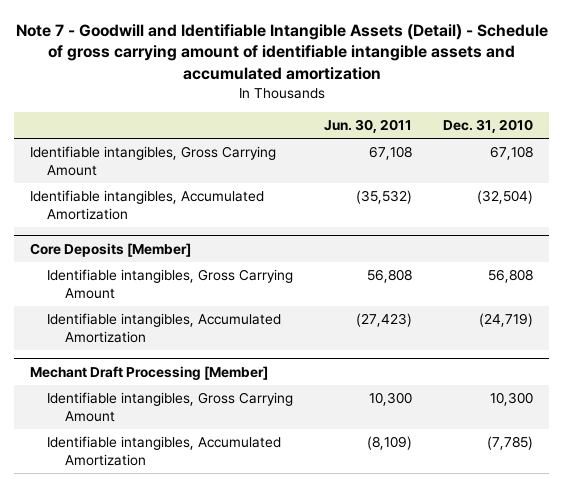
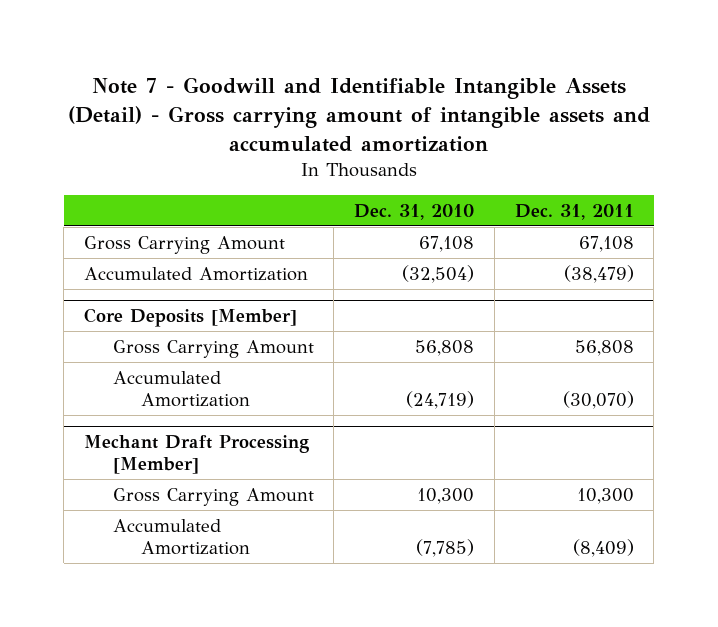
[15,23,548,80] Note 7 - Goodwill and Identifiable Intangible Assets (Detail) - Schedule of gross carrying amount of identifiable intangible assets and accumulated amortization -> [67,76,650,152] Note 7 - Goodwill and Identifiable Intangible Assets (Detail) - Gross carrying amount of intangible assets and accumulated amortization
[324,118,413,133] Jun. 30, 2011 -> none
none -> [514,203,634,220] Dec. 31, 2011
[29,146,276,176] Identifiable intangibles, Gross Carrying Amount -> [83,235,285,254] Gross Carrying Amount
[29,190,264,220] Identifiable intangibles, Accumulated Amortization -> [83,266,308,281] Accumulated Amortization
[47,269,294,299] Identifiable intangibles, Gross Carrying Amount -> [112,339,314,358] Gross Carrying Amount
[47,313,282,343] Identifiable intangibles, Accumulated Amortization -> [112,370,251,408] Accumulated Amortization
[47,392,294,422] Identifiable intangibles, Gross Carrying Amount -> [112,487,314,506] Gross Carrying Amount
[47,436,282,466] Identifiable intangibles, Accumulated Amortization -> [112,518,251,556] Accumulated Amortization

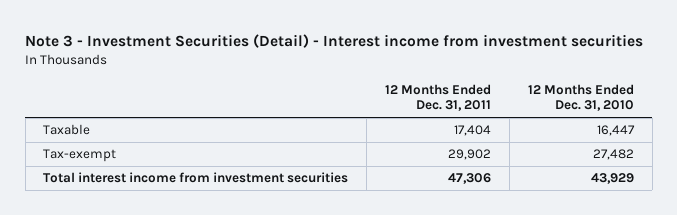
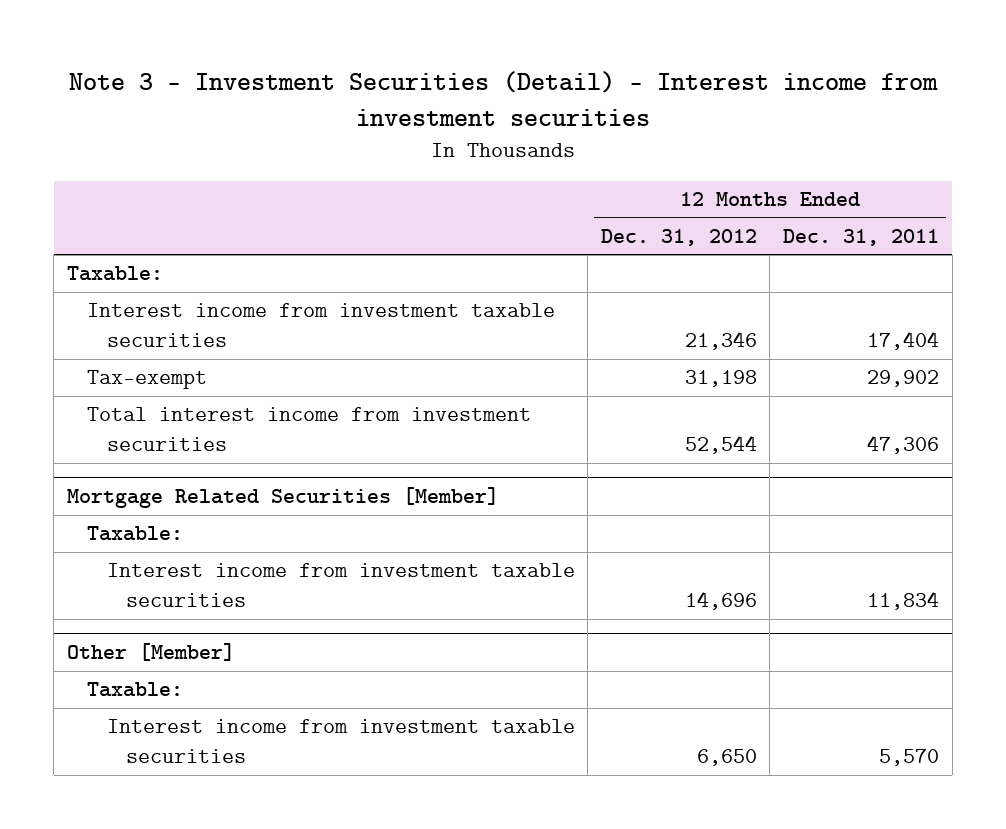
[527,83,634,112] 12 Months Ended Dec. 31, 2010 -> none
none -> [600,228,757,246] Dec. 31, 2012
none -> [67,266,164,282] Taxable:
[43,124,91,136] Taxable -> [86,303,555,348] Interest income from investment taxable securities
none -> [67,487,500,509] Mortgage Related Securities [Member]
none -> [86,526,183,542] Taxable:
none -> [106,563,575,608] Interest income from investment taxable securities
none -> [67,643,236,662] Other [Member]
none -> [86,682,183,698] Taxable:
none -> [106,719,575,764] Interest income from investment taxable securities

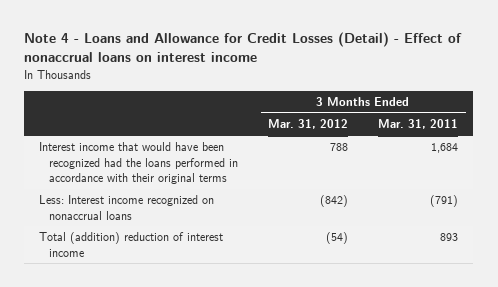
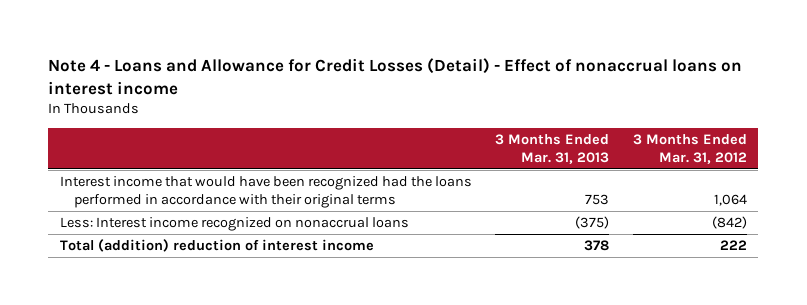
[378,119,459,130] Mar. 31, 2011 -> none
none -> [495,134,610,164] 3 Months Ended Mar. 31, 2013
[330,143,349,152] 788 -> [713,193,747,206] 1,064
[326,232,349,245] (54) -> [719,240,747,251] 222

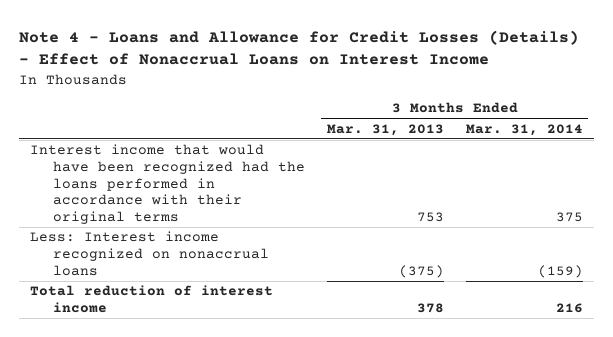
[48,57,743,95] Note 4 - Loans and Allowance for Credit Losses (Detail) - Effect of nonaccrual loans on interest income -> [19,29,580,66] Note 4 - Loans and Allowance for Credit Losses (Details) - Effect of Nonaccrual Loans on Interest Income
[632,134,747,164] 3 Months Ended Mar. 31, 2012 -> none
none -> [465,123,583,136] Mar. 31, 2014
[59,239,374,253] Total (addition) reduction of interest income -> [30,285,274,314] Total reduction of interest income

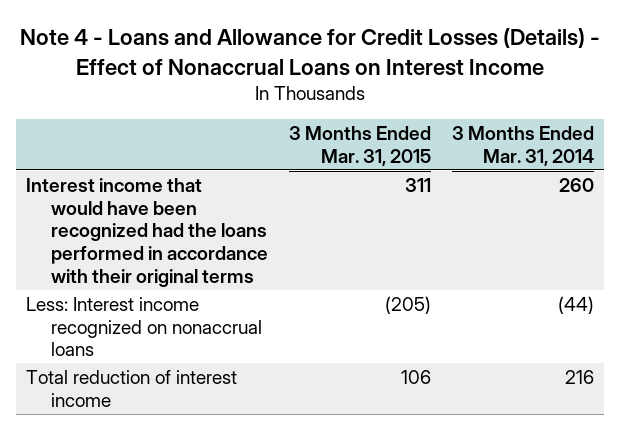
[326,123,444,136] Mar. 31, 2013 -> none
none -> [288,125,431,166] 3 Months Ended Mar. 31, 2015
[555,212,583,223] 375 -> [558,177,594,192] 260
[537,264,583,278] (159) -> [557,295,594,314] (44)

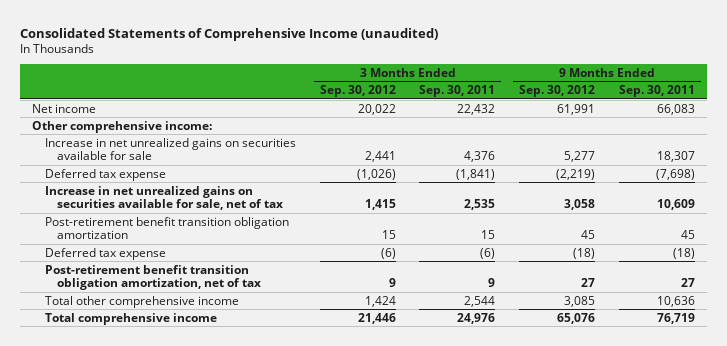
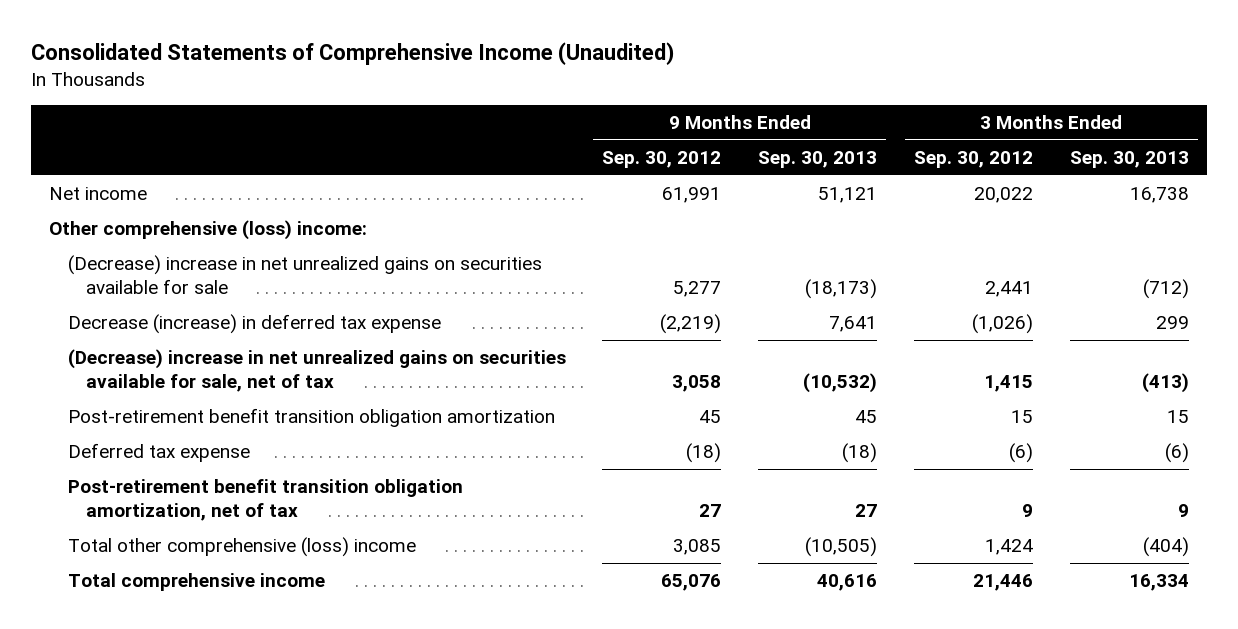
[20,27,439,41] Consolidated Statements of Comprehensive Income (unaudited) -> [30,42,674,66] Consolidated Statements of Comprehensive Income (Unaudited)
[419,85,496,98] Sep. 30, 2011 -> none
[619,85,696,98] Sep. 30, 2011 -> none
none -> [758,151,878,169] Sep. 30, 2013
none -> [1069,151,1189,169] Sep. 30, 2013
[32,120,213,133] Other comprehensive income: -> [49,220,368,241] Other comprehensive (loss) income:
[44,137,296,161] Increase in net unrealized gains on securities available for sale -> [67,255,542,295] (Decrease) increase in net unrealized gains on securities available for sale
[44,168,166,181] Deferred tax expense -> [67,314,441,335] Decrease (increase) in deferred tax expense
[44,185,284,211] Increase in net unrealized gains on securities available for sale, net of tax -> [67,349,566,393] (Decrease) increase in net unrealized gains on securities available for sale, net of tax
[44,295,239,308] Total other comprehensive income -> [67,537,416,558] Total other comprehensive (loss) income

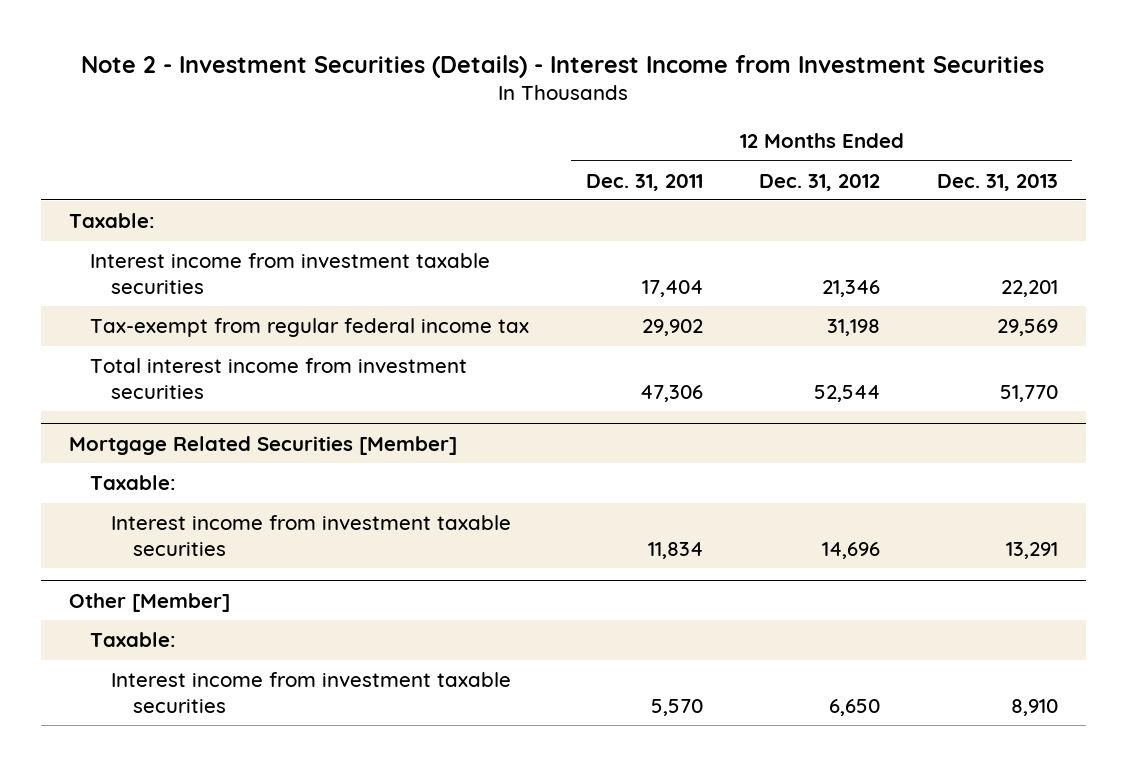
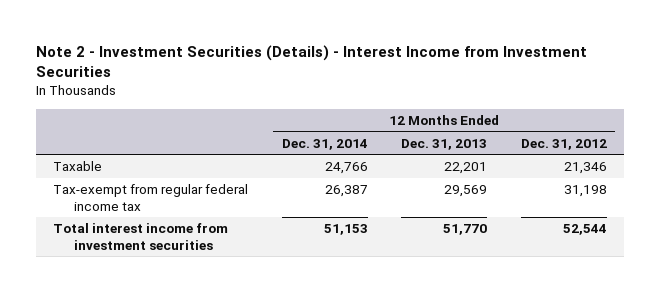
[585,173,703,191] Dec. 31, 2011 -> none
none -> [281,138,368,150] Dec. 31, 2014
[68,213,155,229] Taxable: -> none
[90,253,491,294] Interest income from investment taxable securities -> [53,161,103,172] Taxable
[68,435,457,455] Mortgage Related Securities [Member] -> none
[90,475,177,491] Taxable: -> none
[111,515,512,556] Interest income from investment taxable securities -> none
[68,592,230,612] Other [Member] -> none
[90,632,177,648] Taxable: -> none
[111,672,512,713] Interest income from investment taxable securities -> none

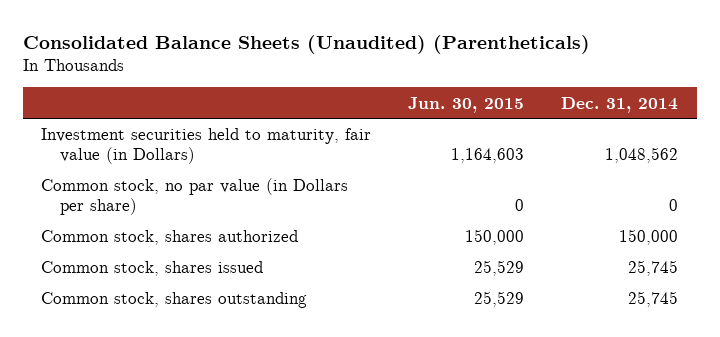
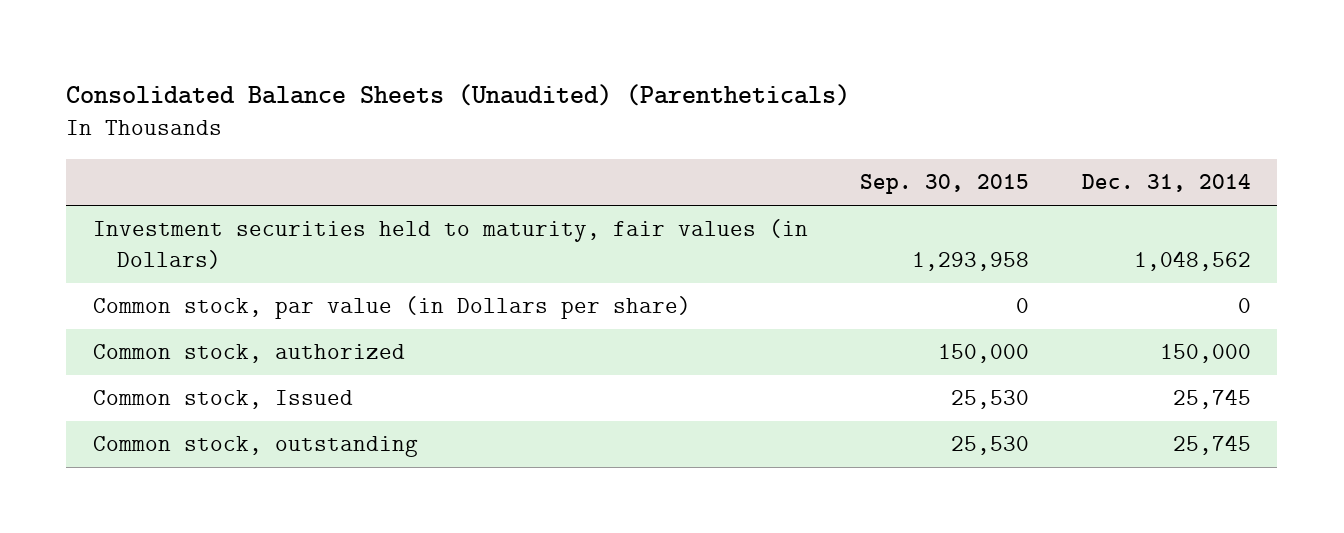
[408,96,525,113] Jun. 30, 2015 -> none
none -> [860,174,1030,195] Sep. 30, 2015
[41,128,372,164] Investment securities held to maturity, fair value (in Dollars) -> [92,219,808,270] Investment securities held to maturity, fair values (in Dollars)
[41,178,349,215] Common stock, no par valuе (in Dollars per share) -> [92,296,691,320] Common stock, par value (in Dollars per share)
[41,230,299,246] Common stock, sharеs authorizеd -> [92,344,405,364] Common stock, authorized
[41,261,264,277] Common stock, sharеs issuеd -> [92,390,353,410] Common stock, Issued
[41,292,308,309] Common stock, sharеs outstanding -> [92,436,418,458] Common stock, outstanding

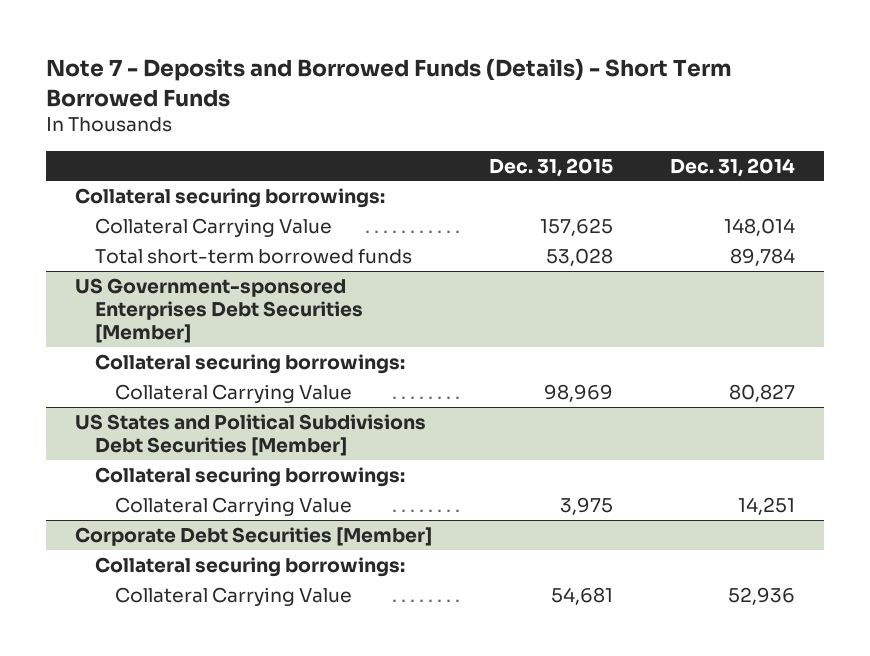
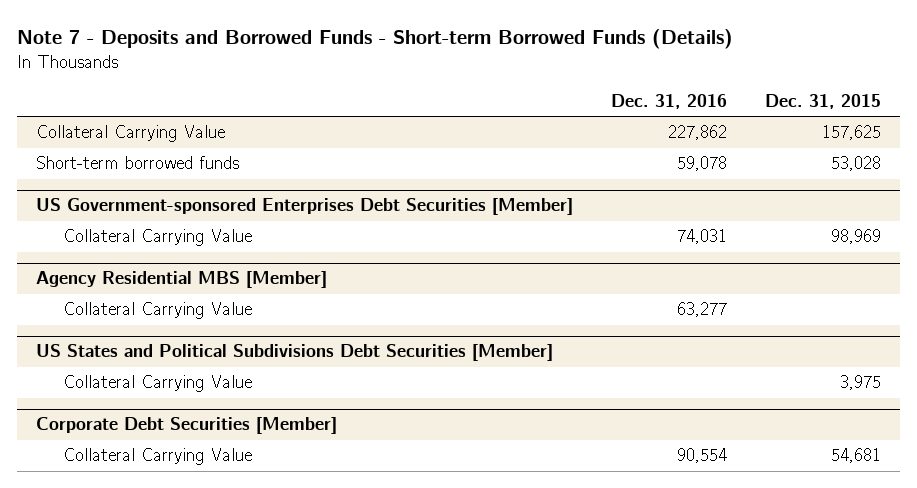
[45,57,732,107] Note 7 - Deposits and Borrowed Funds (Details) - Short Term Borrowed Funds -> [17,29,734,50] Note 7 - Deposits and Borrowed Funds - Short-term Borrowed Funds (Details)
[670,157,796,177] Dec. 31, 2014 -> none
none -> [610,93,727,109] Dec. 31, 2016
[74,187,385,208] Collateral securing borrowings: -> none
[94,248,412,264] Total short-term borrowed funds -> [36,156,240,170] Short-term borrowed funds
[94,353,405,374] Collateral securing borrowings: -> none
none -> [36,271,328,289] Agency Residential MBS [Member]
none -> [63,302,253,320] Collateral Carrying Value
[94,466,405,487] Collateral securing borrowings: -> none
[94,556,405,577] Collateral securing borrowings: -> none

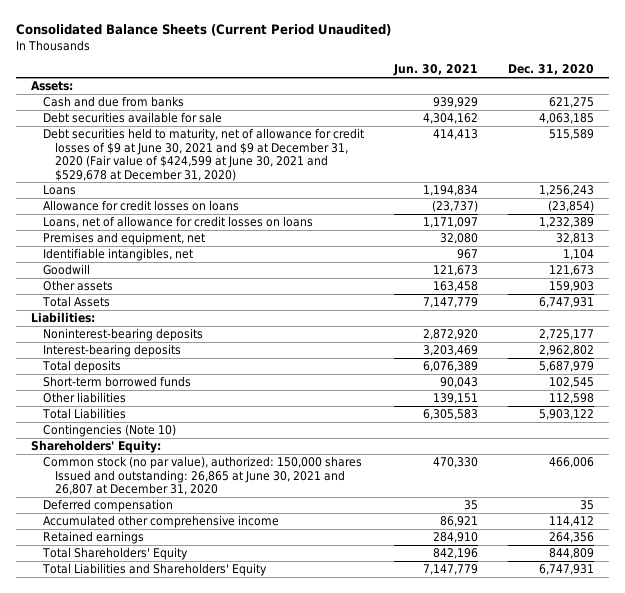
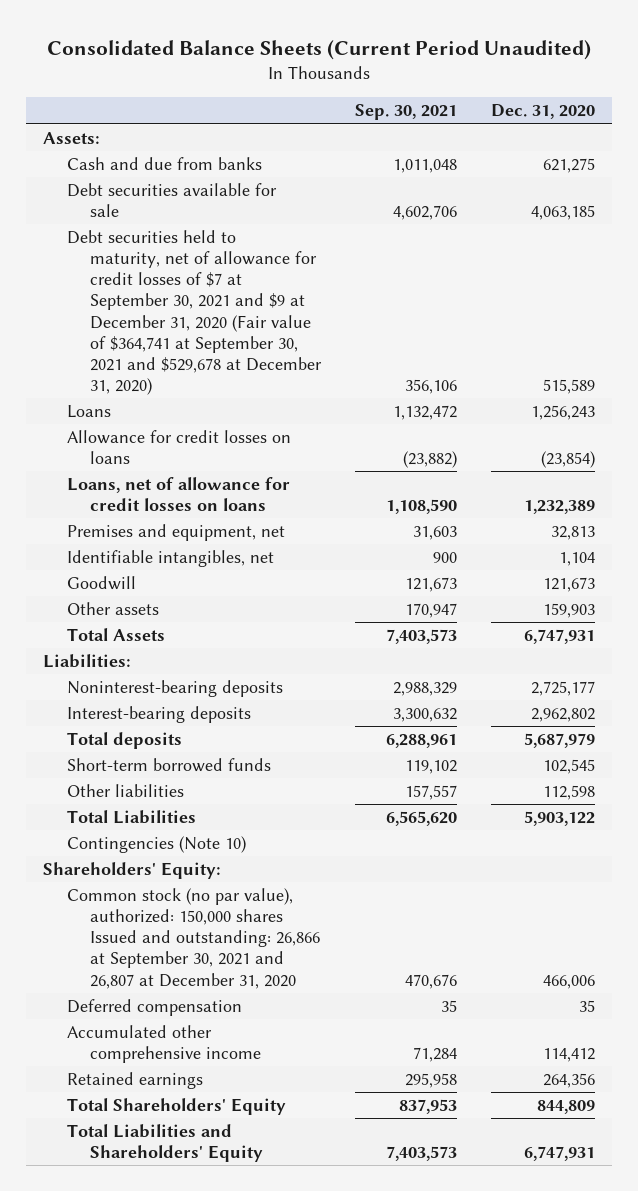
[392,64,478,77] Jun. 30, 2021 -> none
none -> [354,104,457,121] Sep. 30, 2021
[43,128,365,181] Debt securities held to maturity, net of allowance for credit losses of $9 at June 30, 2021 and $9 at December 31, 2020 (Fair value of $424,599 at June 30, 2021 and $529,678 at December 31, 2020) -> [66,230,323,396] Debt securities held to maturity, net of allowance for credit losses of $7 at September 30, 2021 and $9 at December 31, 2020 (Fair value of $364,741 at September 30, 2021 and $529,678 at December 31, 2020)
[43,456,363,496] Common stock (no par value), authorized: 150,000 shares Issued and outstanding: 26,865 at June 30, 2021 and 26,807 at December 31, 2020 -> [66,888,321,989] Common stock (no par value), authorized: 150,000 shares Issued and outstanding: 26,866 at September 30, 2021 and 26,807 at December 31, 2020

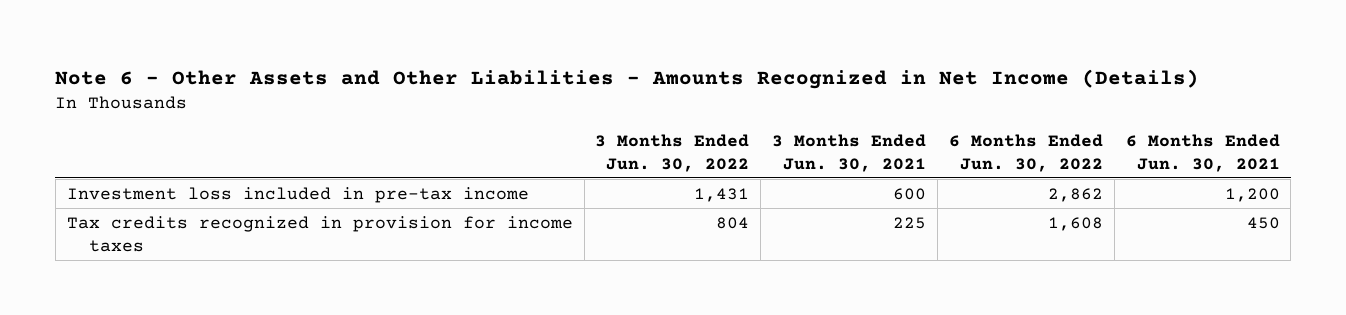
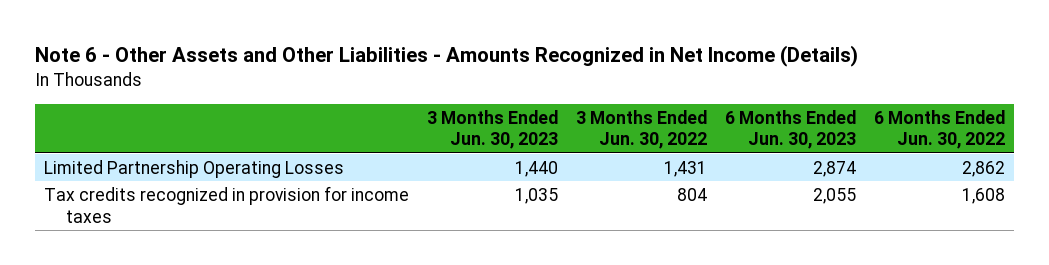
[772,133,927,172] 3 Months Ended Jun. 30, 2021 -> none
[1125,133,1280,172] 6 Months Ended Jun. 30, 2021 -> none
none -> [426,109,558,150] 3 Months Ended Jun. 30, 2023
none -> [724,109,856,150] 6 Months Ended Jun. 30, 2023
[66,186,529,203] Investment loss included in pre-tax income -> [43,159,344,178] Limited Partnership Operating Losses

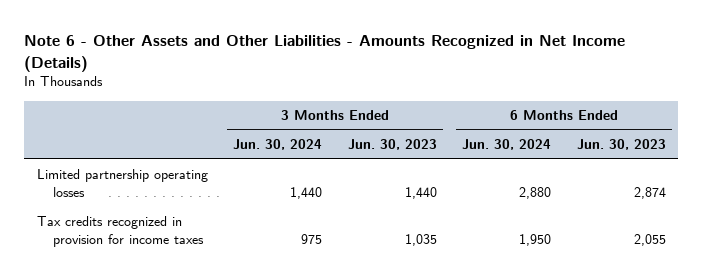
[575,109,707,150] 3 Months Ended Jun. 30, 2022 -> none
[873,109,1005,150] 6 Months Ended Jun. 30, 2022 -> none
none -> [233,139,323,151] Jun. 30, 2024
none -> [462,139,552,151] Jun. 30, 2024
[43,159,344,178] Limited Partnership Operating Losses -> [36,169,208,198] Limited partnership operating losses

